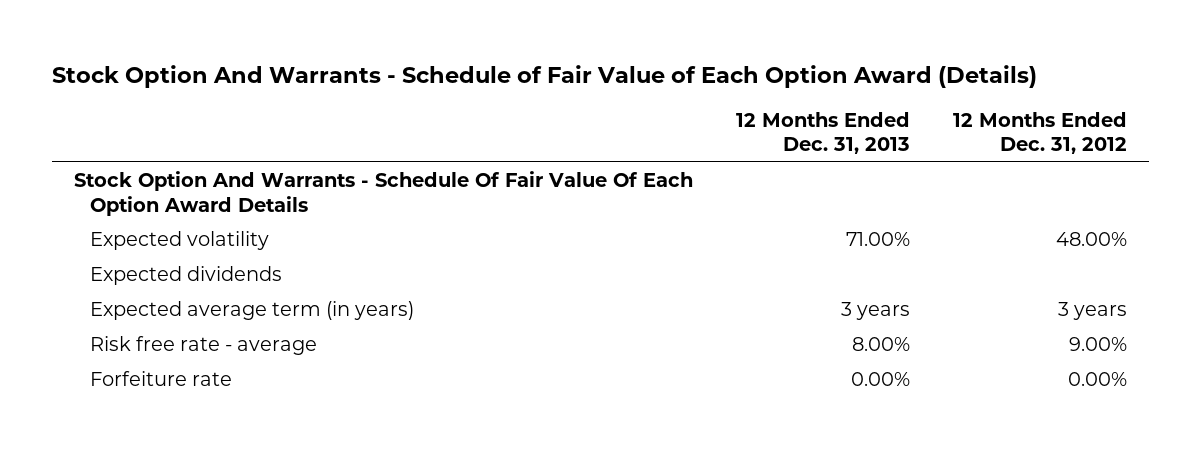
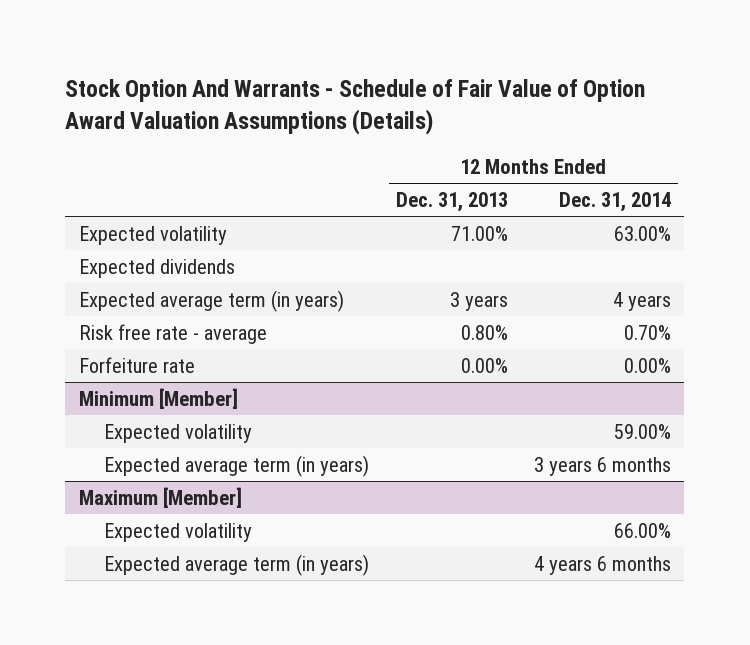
[52,64,1038,88] Stock Option And Warrants - Schedule of Fair Value of Each Option Award (Details) -> [65,79,646,136] Stock Option And Warrants - Schedule of Fair Value of Option Award Valuation Assumptions (Details)
[953,111,1128,155] 12 Months Ended Dec. 31, 2012 -> none
none -> [559,191,672,212] Dec. 31, 2014
[73,171,693,216] Stock Option And Warrants - Schedule Of Fair Value Of Each Option Award Details -> none
[852,337,911,352] 8.00% -> [460,324,508,340] 0.80%
none -> [78,387,238,409] Minimum [Member]
none -> [104,423,253,443] Expected volatility
none -> [104,454,370,477] Expected average term (in years)
none -> [78,486,242,508] Maximum [Member]
none -> [104,522,253,542] Expected volatility
none -> [104,553,370,576] Expected average term (in years)

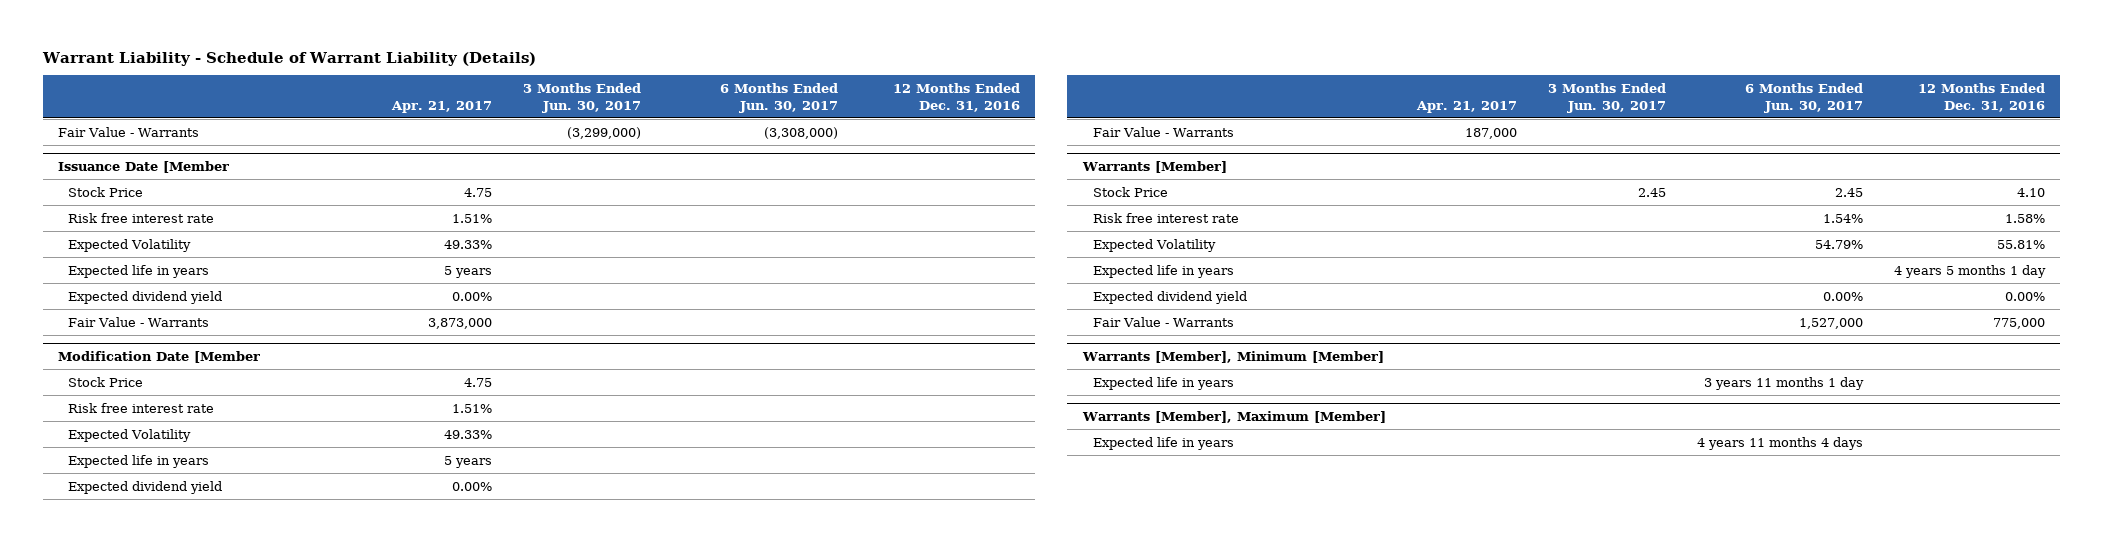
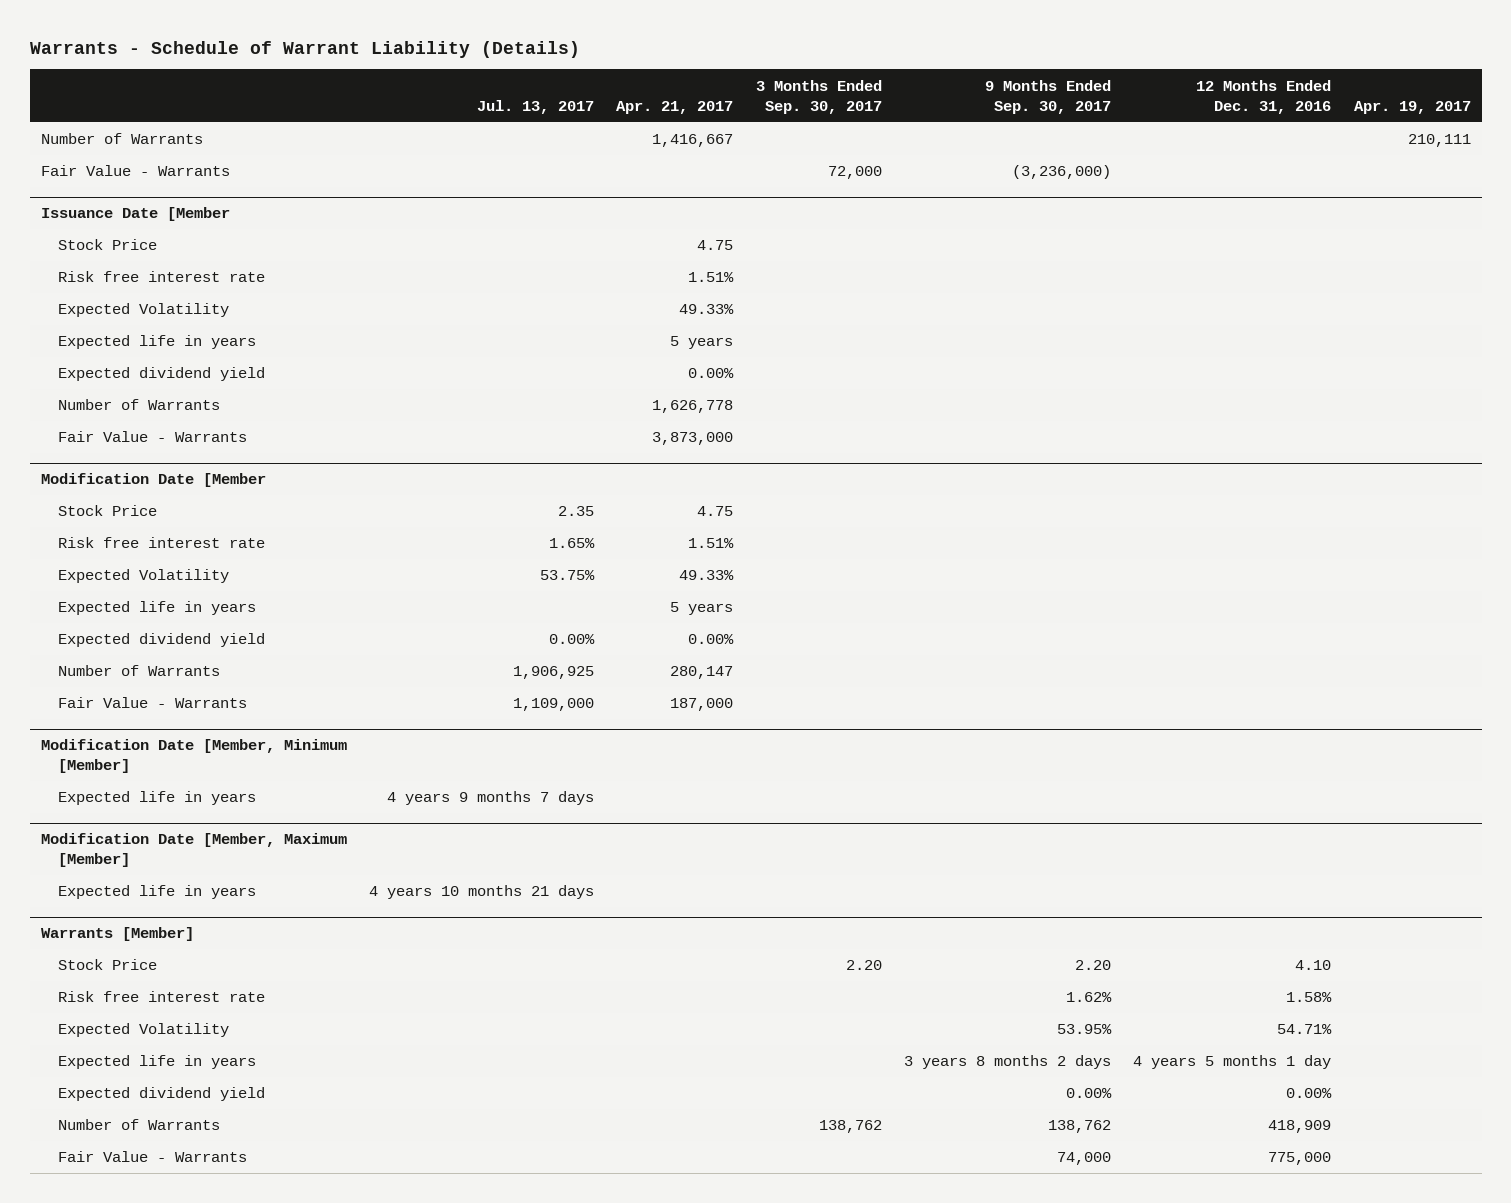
[41,51,536,66] Warrant Liability - Schedule of Warrant Liability (Details) -> [29,40,580,58] Warrants - Schedule of Warrant Liability (Details)
[523,83,642,113] 3 Months Ended Jun. 30, 2017 -> none
[719,83,838,113] 6 Months Ended Jun. 30, 2017 -> none
none -> [476,99,594,114] Jul. 13, 2017
none -> [755,79,882,114] 3 Months Ended Sep. 30, 2017
none -> [984,79,1111,114] 9 Months Ended Sep. 30, 2017
none -> [1353,100,1471,114] Apr. 19, 2017
none -> [40,133,203,145] Number of Warrants
none -> [58,399,221,411] Number of Warrants
none -> [58,665,221,677] Number of Warrants
none -> [40,739,347,774] Modification Date [Member, Minimum [Member]
none -> [58,791,257,806] Expected life in years
none -> [40,833,347,868] Modification Date [Member, Maximum [Member]
none -> [58,885,257,900] Expected life in years
[1996,239,2045,249] 55.81% -> [1277,1024,1333,1035] 54.71%
none -> [58,1119,221,1131] Number of Warrants
[1081,350,1384,363] Warrants [Member], Minimum [Member] -> none
[1092,376,1234,390] Expected life in years -> none
[1081,410,1386,423] Warrants [Member], Maximum [Member] -> none
[1092,436,1234,450] Expected life in years -> none

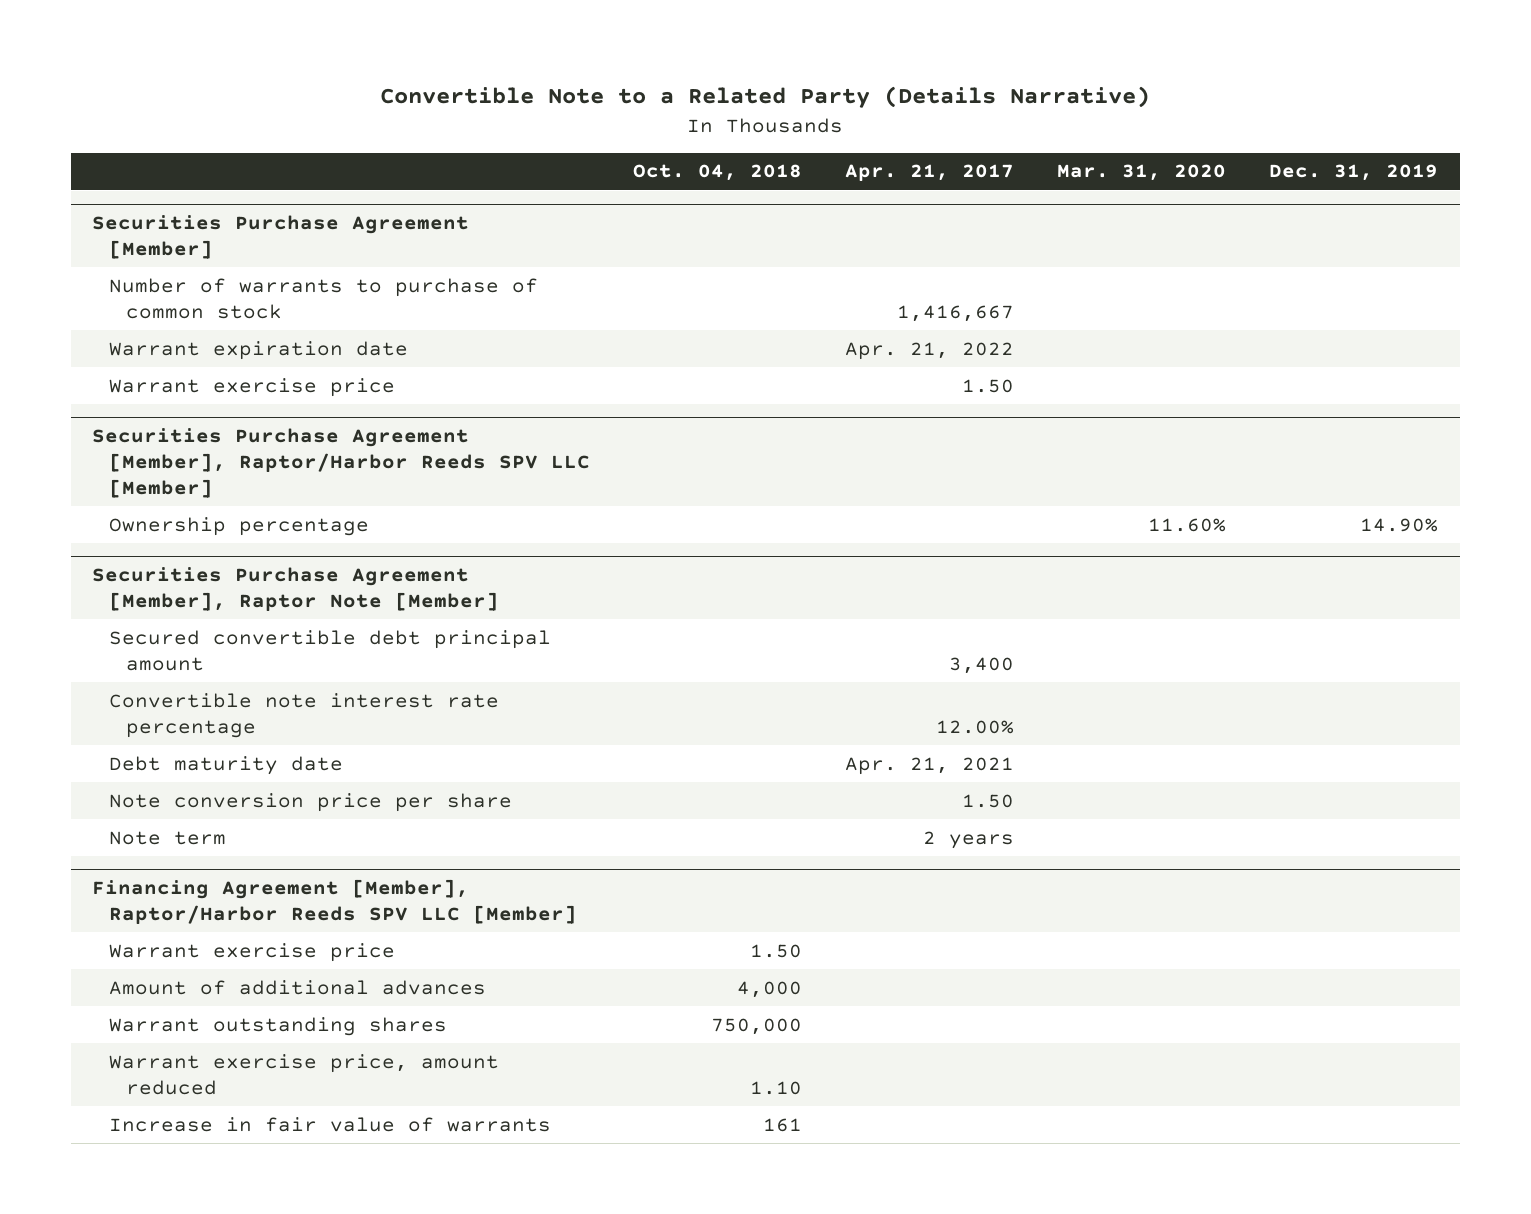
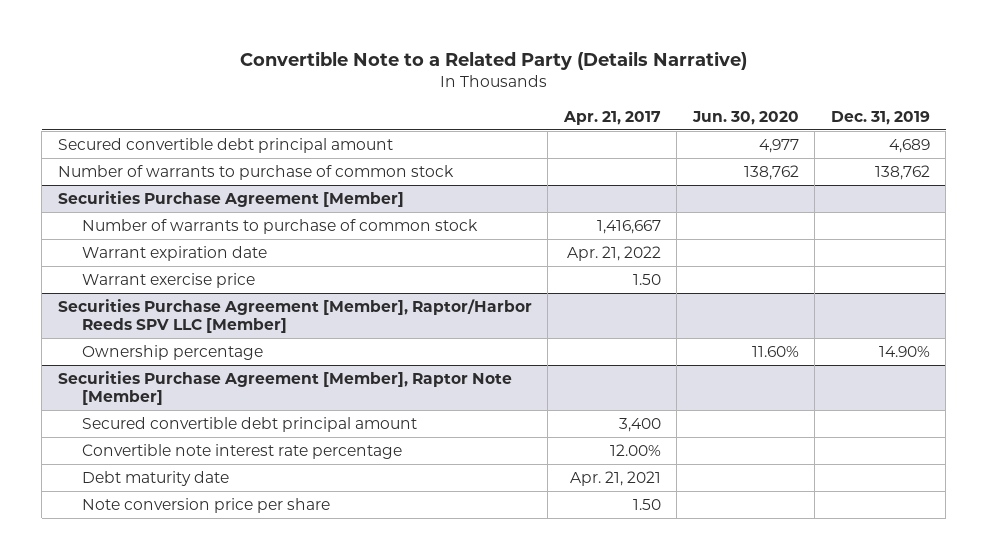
[633,164,803,182] Oct. 04, 2018 -> none
[1057,164,1227,182] Mar. 31, 2020 -> none
none -> [691,110,799,125] Jun. 30, 2020
none -> [57,137,393,153] Secured convertible debt principal amount
none -> [57,164,454,180] Number of warrants to purchase of common stock
[109,830,227,845] Note term -> none
[92,878,578,924] Financing Agreement [Member], Raptor/Harbor Reeds SPV LLC [Member] -> none
[109,942,396,962] Warrant exercise price -> none
[109,979,487,995] Amount of additional advances -> none
[109,1016,448,1036] Warrant outstanding shares -> none
[109,1053,500,1095] Warrant exercise price, amount reduced -> none
[109,1116,552,1132] Increase in fair value of warrants -> none

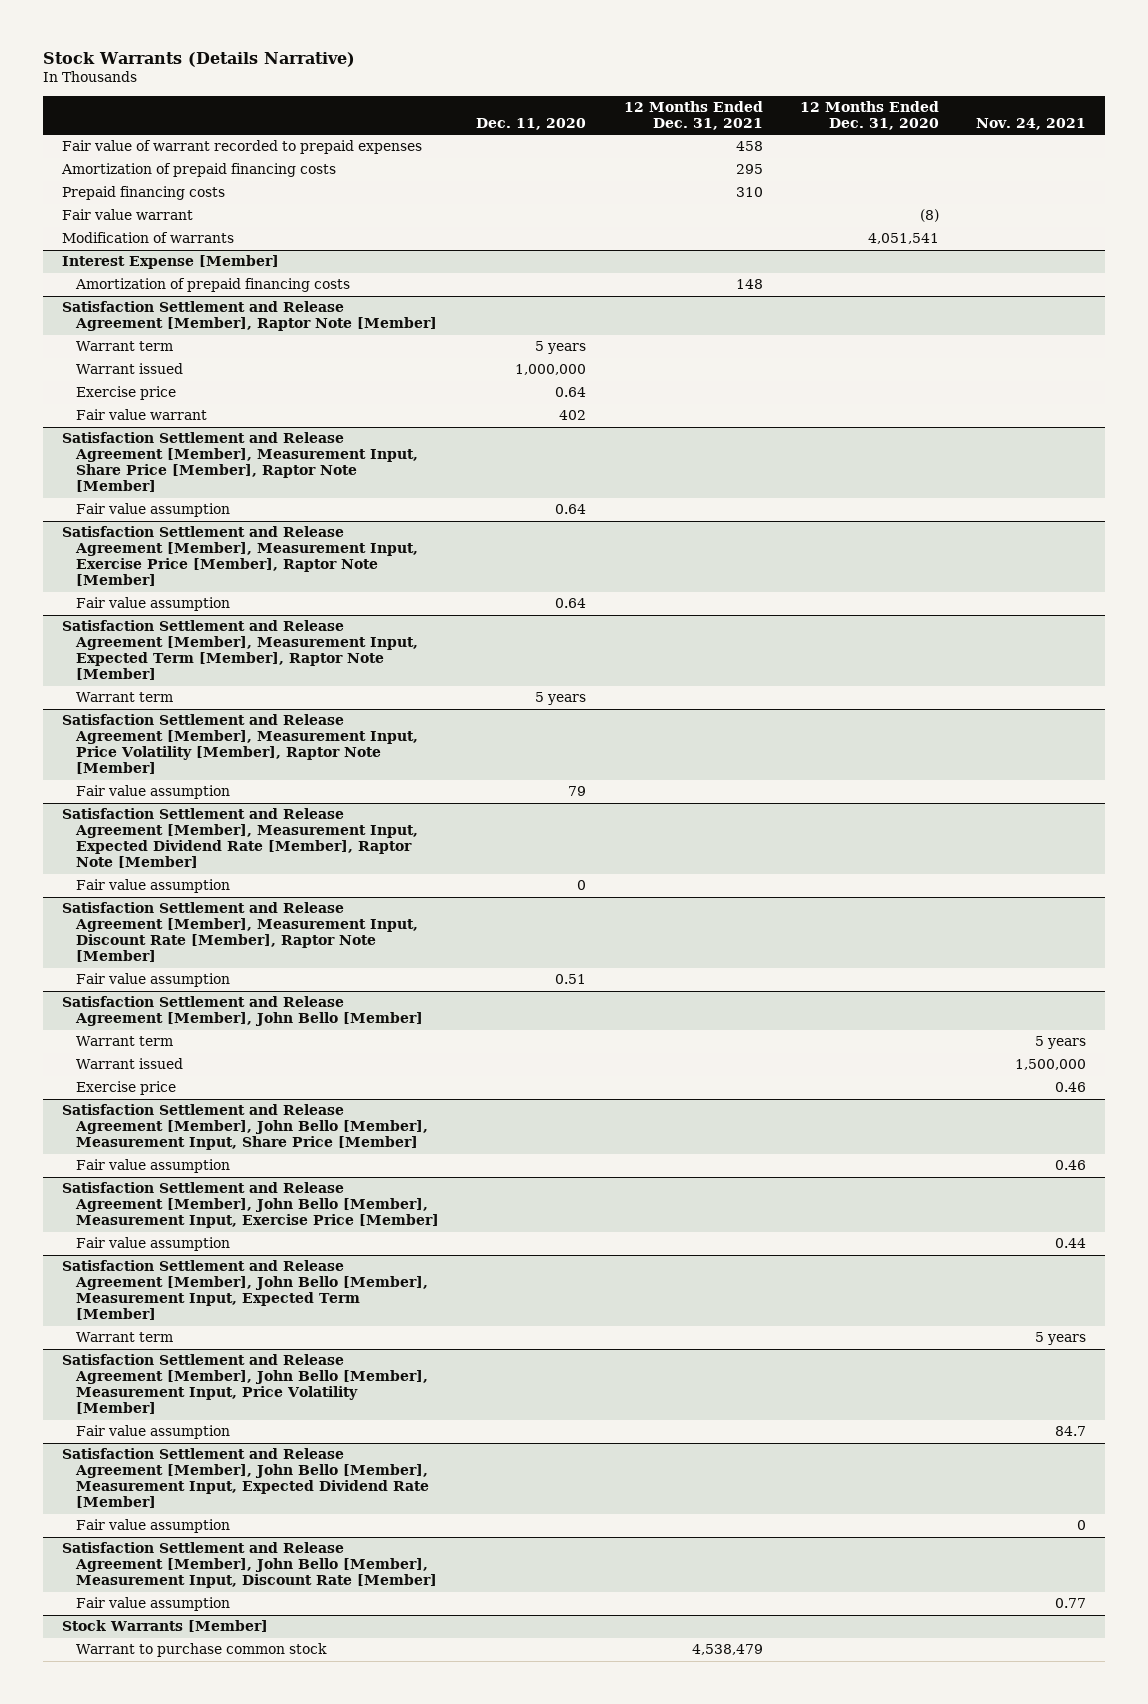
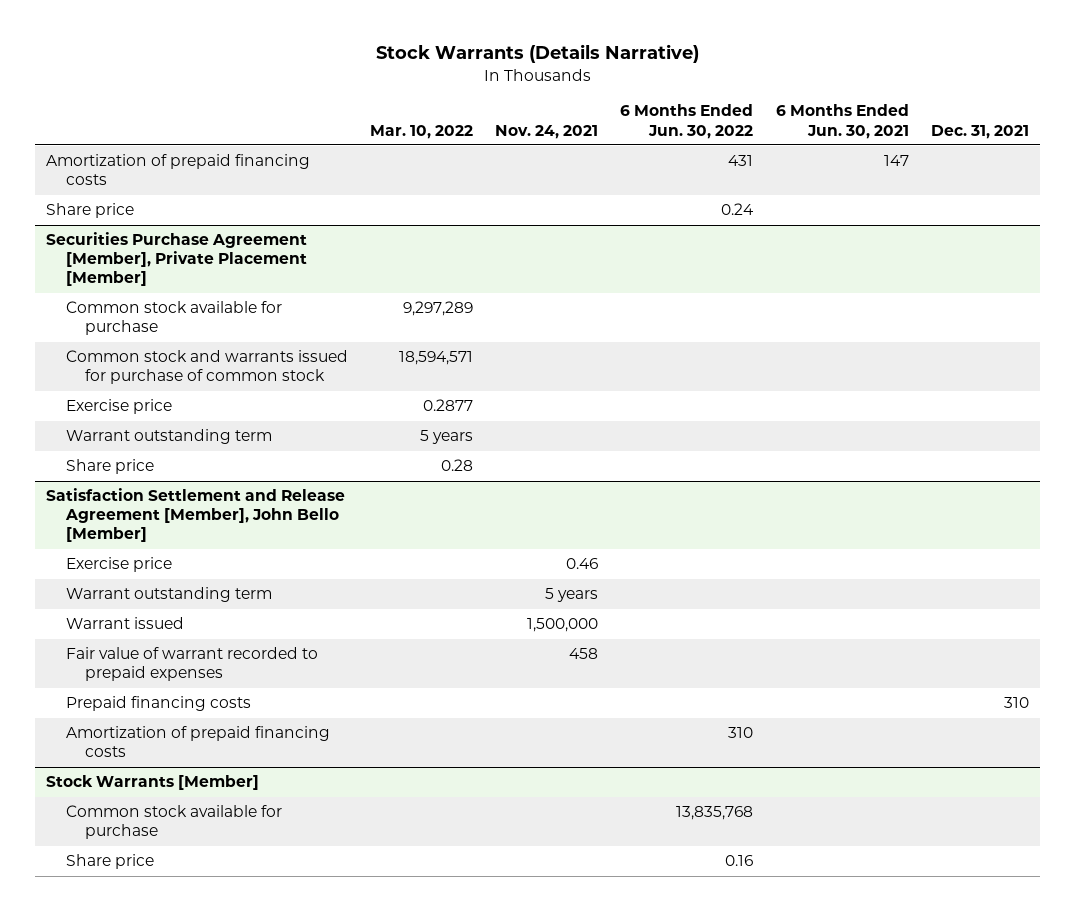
[476,118,587,131] Dec. 11, 2020 -> none
[623,100,763,131] 12 Months Ended Dec. 31, 2021 -> none
[799,100,939,131] 12 Months Ended Dec. 31, 2020 -> none
none -> [370,124,474,139] Mar. 10, 2022
none -> [620,104,754,139] 6 Months Ended Jun. 30, 2022
none -> [775,104,909,139] 6 Months Ended Jun. 30, 2021
none -> [930,124,1029,139] Dec. 31, 2021
[62,140,423,155] Fair value of warrant recorded to prepaid expenses -> none
[62,186,226,201] Prepaid financing costs -> none
[62,209,194,221] Fair value warrant -> none
[62,232,235,244] Modification of warrants -> none
[62,255,280,270] Interest Expense [Member] -> none
[74,278,350,293] Amortization of prepaid financing costs -> none
[62,301,437,332] Satisfaction Settlement and Release Agreement [Member], Raptor Note [Member] -> none
[75,341,173,352] Warrant term -> none
[75,363,183,375] Warrant issued -> none
[75,386,176,401] Exercise price -> none
[75,409,207,421] Fair value warrant -> none
[62,432,418,493] Satisfaction Settlement and Release Agreement [Member], Measurement Input, Share Price [Member], Raptor Note [Member] -> none
[75,503,230,518] Fair value assumption -> none
[62,526,418,587] Satisfaction Settlement and Release Agreement [Member], Measurement Input, Exercise Price [Member], Raptor Note [Member] -> none
[75,597,230,612] Fair value assumption -> none
[62,620,418,681] Satisfaction Settlement and Release Agreement [Member], Measurement Input, Expected Term [Member], Raptor Note [Member] -> none
[75,692,173,703] Warrant term -> none
[62,714,418,775] Satisfaction Settlement and Release Agreement [Member], Measurement Input, Price Volatility [Member], Raptor Note [Member] -> none
[75,785,230,800] Fair value assumption -> none
[62,808,418,869] Satisfaction Settlement and Release Agreement [Member], Measurement Input, Expected Dividend Rate [Member], Raptor Note [Member] -> none
[75,879,230,894] Fair value assumption -> none
[62,902,418,963] Satisfaction Settlement and Release Agreement [Member], Measurement Input, Discount Rate [Member], Raptor Note [Member] -> none
[75,973,230,988] Fair value assumption -> none
none -> [46,203,135,219] Share price
none -> [46,232,308,287] Securities Purchase Agreement [Member], Private Placement [Member]
none -> [65,301,282,336] Common stock available for purchase
none -> [65,350,348,385] Common stock and warrants issued for purchase of common stock
none -> [65,399,172,415] Exercise price
none -> [65,429,272,445] Warrant outstanding term
none -> [65,459,154,475] Share price
[75,1036,173,1047] Warrant term -> none
[62,1104,428,1151] Satisfaction Settlement and Release Agreement [Member], John Bello [Member], Measurement Input, Share Price [Member] -> none
[75,1159,230,1174] Fair value assumption -> none
[62,1182,439,1229] Satisfaction Settlement and Release Agreement [Member], John Bello [Member], Measurement Input, Exercise Price [Member] -> none
[75,1237,230,1252] Fair value assumption -> none
[62,1260,428,1321] Satisfaction Settlement and Release Agreement [Member], John Bello [Member], Measurement Input, Expected Term [Member] -> none
[75,1332,173,1343] Warrant term -> none
[62,1354,428,1415] Satisfaction Settlement and Release Agreement [Member], John Bello [Member], Measurement Input, Price Volatility [Member] -> none
[75,1425,230,1440] Fair value assumption -> none
[62,1448,429,1509] Satisfaction Settlement and Release Agreement [Member], John Bello [Member], Measurement Input, Expected Dividend Rate [Member] -> none
[75,1519,230,1534] Fair value assumption -> none
[62,1542,437,1589] Satisfaction Settlement and Release Agreement [Member], John Bello [Member], Measurement Input, Discount Rate [Member] -> none
[75,1597,230,1612] Fair value assumption -> none
none -> [65,587,272,603] Warrant outstanding term
[75,1058,183,1070] Warrant issued -> [65,617,184,630] Warrant issued
none -> [65,647,318,682] Fair value of warrant recorded to prepaid expenses
none -> [65,696,251,712] Prepaid financing costs
none -> [65,726,330,758] Amortization of prepaid financing costs
[75,1643,327,1658] Warrant to purchase common stock -> [65,805,282,840] Common stock available for purchase
none -> [65,854,154,870] Share price

